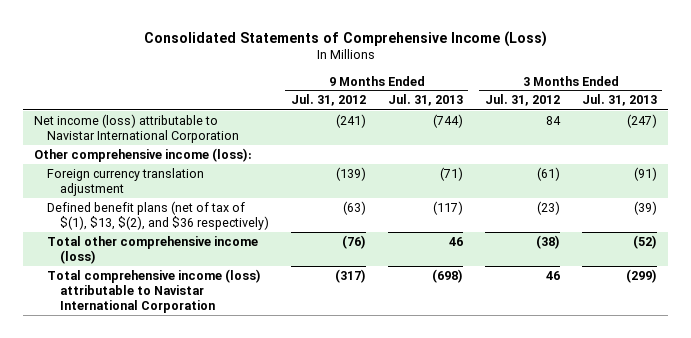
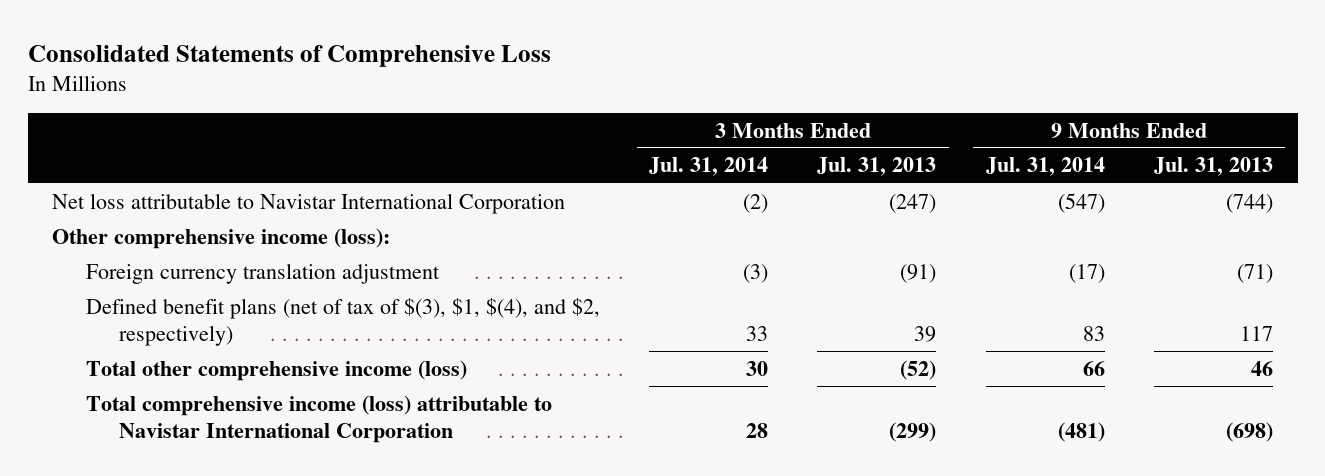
[143,30,547,47] Consolidated Statements of Comprehensive Income (Loss) -> [27,44,551,67] Consolidated Statements of Comprehensive Loss
[290,94,366,107] Jul. 31, 2012 -> none
[484,94,560,107] Jul. 31, 2012 -> none
none -> [649,157,769,177] Jul. 31, 2014
none -> [985,157,1105,177] Jul. 31, 2014
[34,113,240,143] Net income (loss) attributable to Navistar International Corporation -> [52,192,566,214] Net loss attributable to Navistar International Corporation
[47,200,270,230] Defined benefit plans (net of tax of $(1), $13, $(2), and $36 respectively) -> [85,297,600,347] Defined benefit plans (net of tax of $(3), $1, $(4), and $2, respectively)
[432,200,463,215] (117) -> [1239,326,1273,342] 117
[633,200,657,215] (39) -> [914,326,937,343] 39

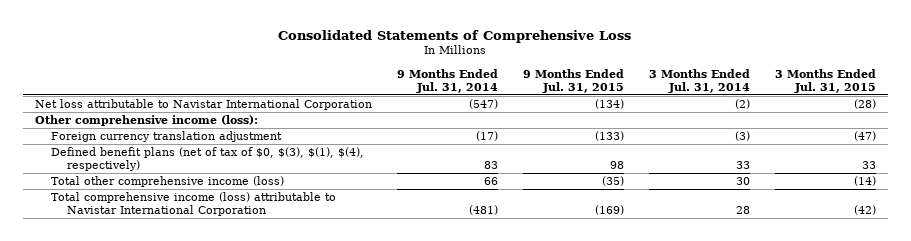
[817,157,937,177] Jul. 31, 2013 -> none
[1153,157,1273,177] Jul. 31, 2013 -> none
none -> [522,68,624,93] 9 Months Ended Jul. 31, 2015
none -> [774,68,876,93] 3 Months Ended Jul. 31, 2015
[85,297,600,347] Defined benefit plans (net of tax of $(3), $1, $(4), and $2, respectively) -> [51,147,365,172] Defined benefit plans (net of tax of $0, $(3), $(1), $(4), respectively)

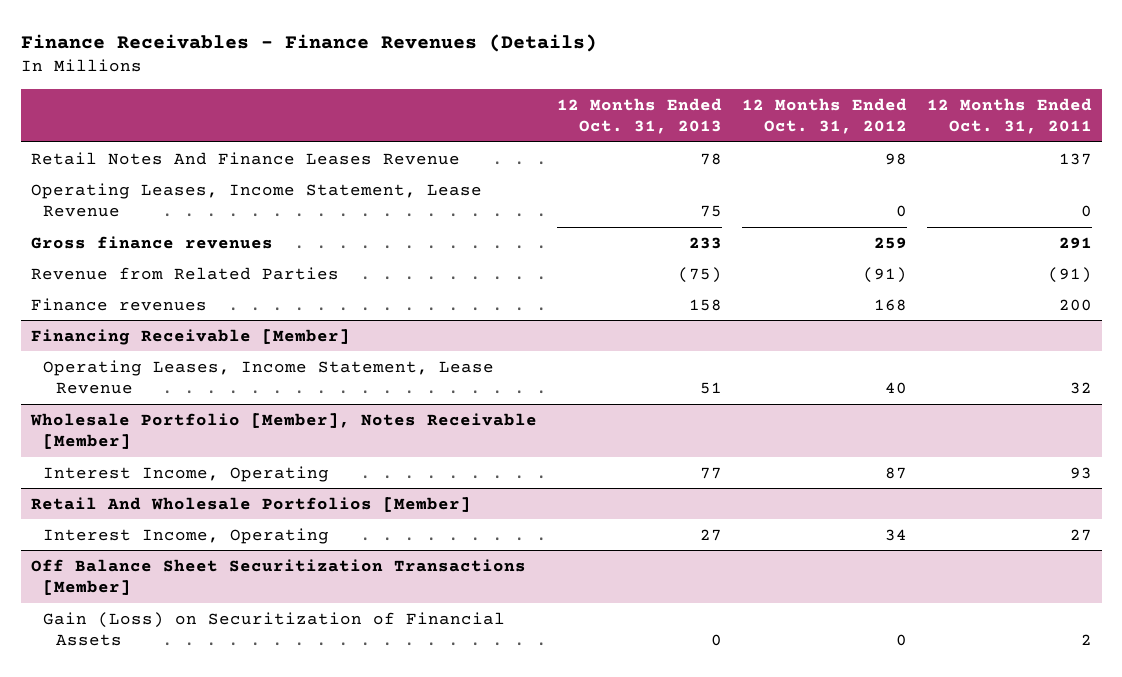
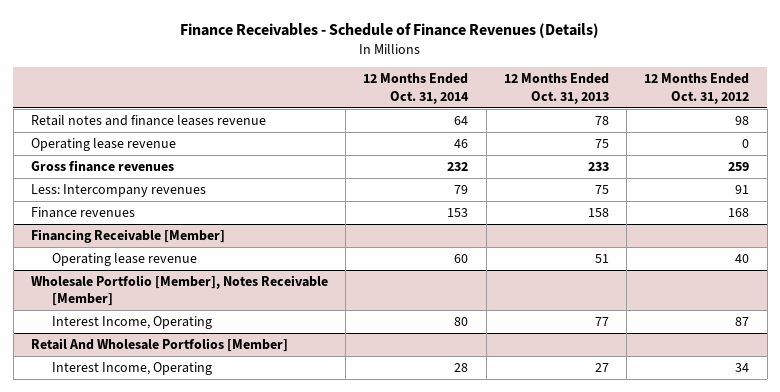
[20,33,597,52] Finance Receivables - Finance Revenues (Details) -> [180,22,600,38] Finance Receivables - Schedule of Finance Revenues (Details)
[926,97,1092,135] 12 Months Ended Oct. 31, 2011 -> none
none -> [363,73,470,104] 12 Months Ended Oct. 31, 2014
[30,151,460,165] Retail Notes And Finance Leases Revenue -> [31,115,267,127] Retail notes and finance leases revenue
[30,182,482,218] Operating Leases, Income Statement, Lease Revenue -> [31,138,177,152] Operating lease revenue
[30,266,339,280] Revenue from Related Parties -> none
none -> [31,184,207,198] Less: Intercompany revenues
[43,359,495,395] Operating Leases, Income Statement, Lease Revenue -> [51,253,197,267] Operating lease revenue
[30,558,526,596] Off Balance Sheet Securitization Transactions [Member] -> none
[43,611,506,647] Gain (Loss) on Securitization of Financial Assets -> none

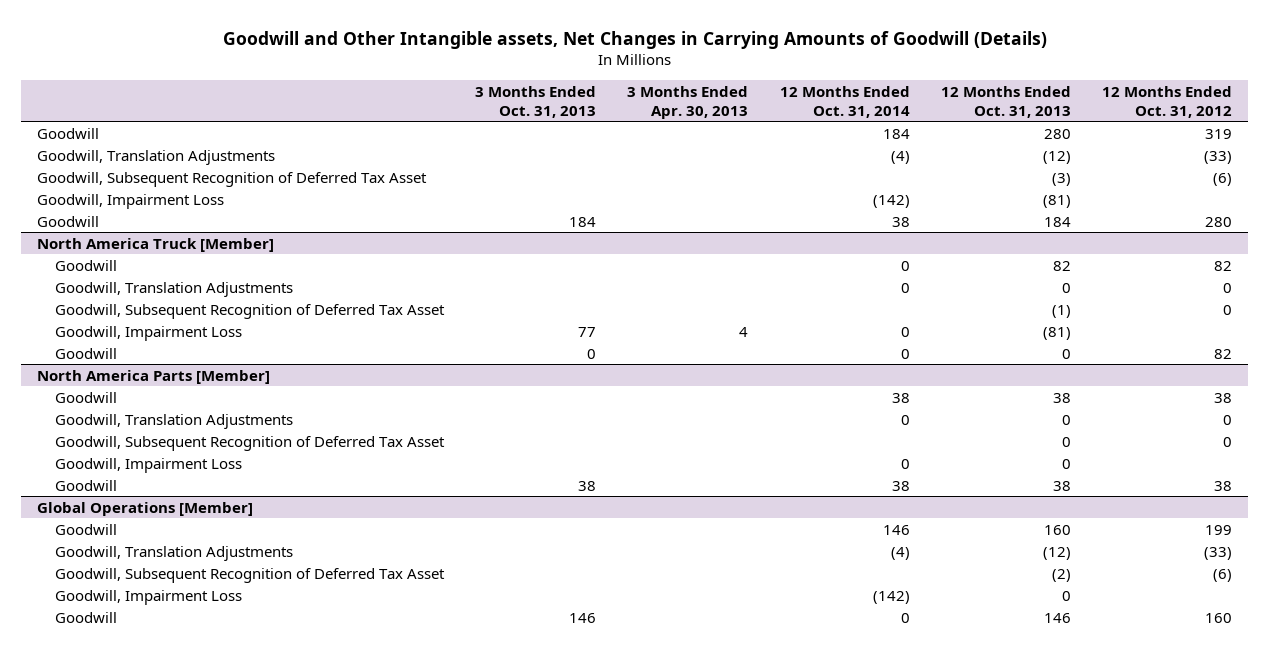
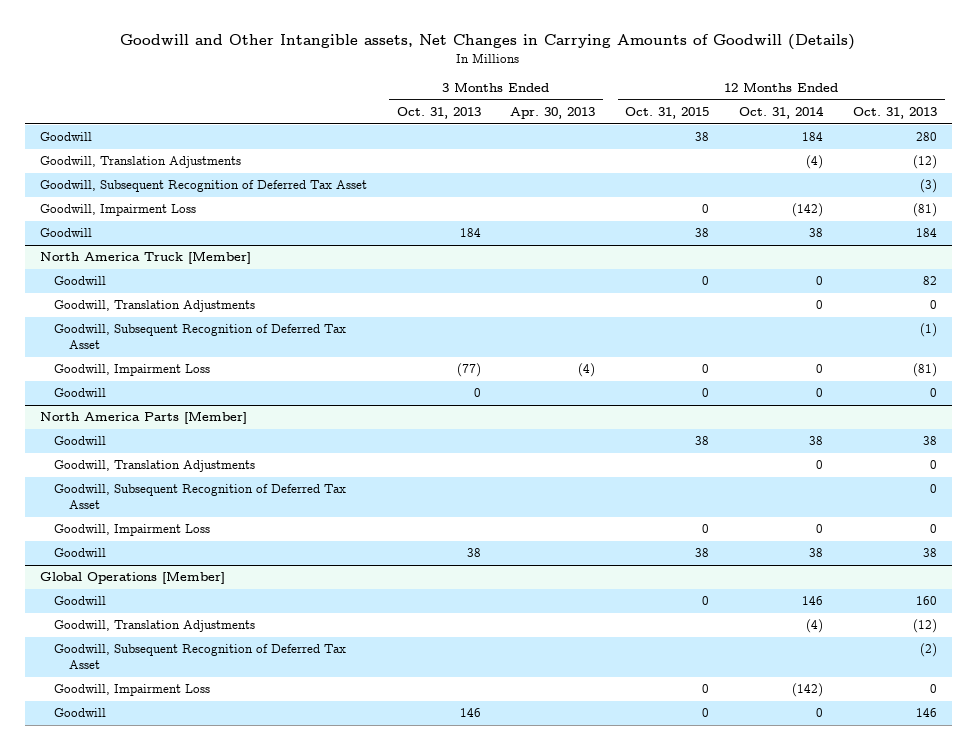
[1102,86,1233,118] 12 Months Ended Oct. 31, 2012 -> none
none -> [625,107,710,120] Oct. 31, 2015
[577,326,596,337] 77 -> [456,363,481,378] (77)
[739,326,749,337] 4 -> [578,363,596,378] (4)

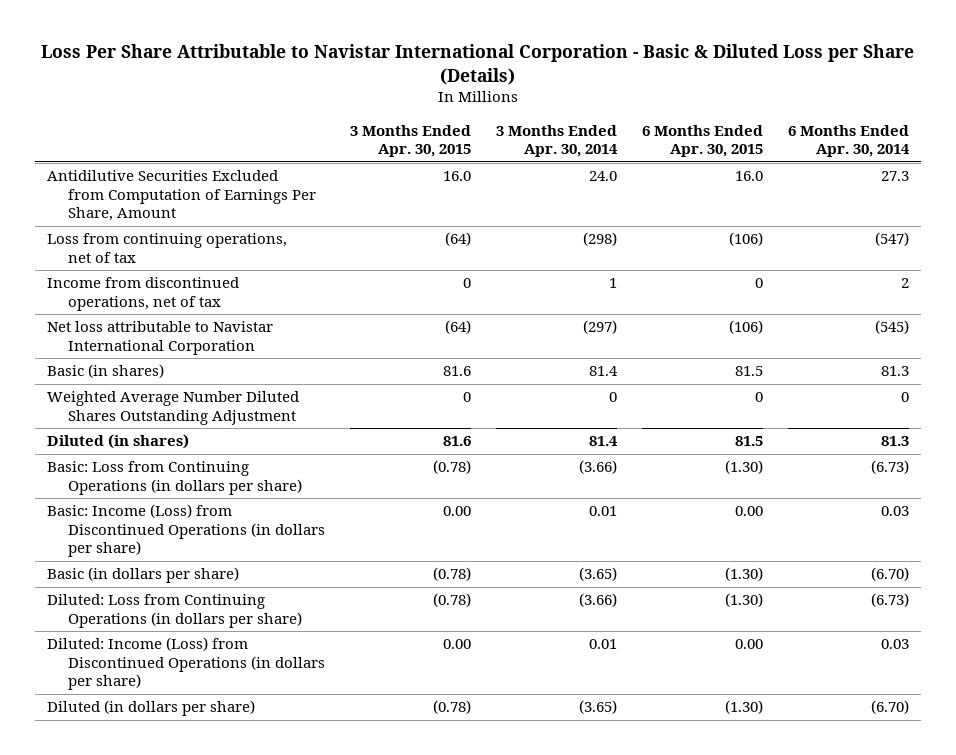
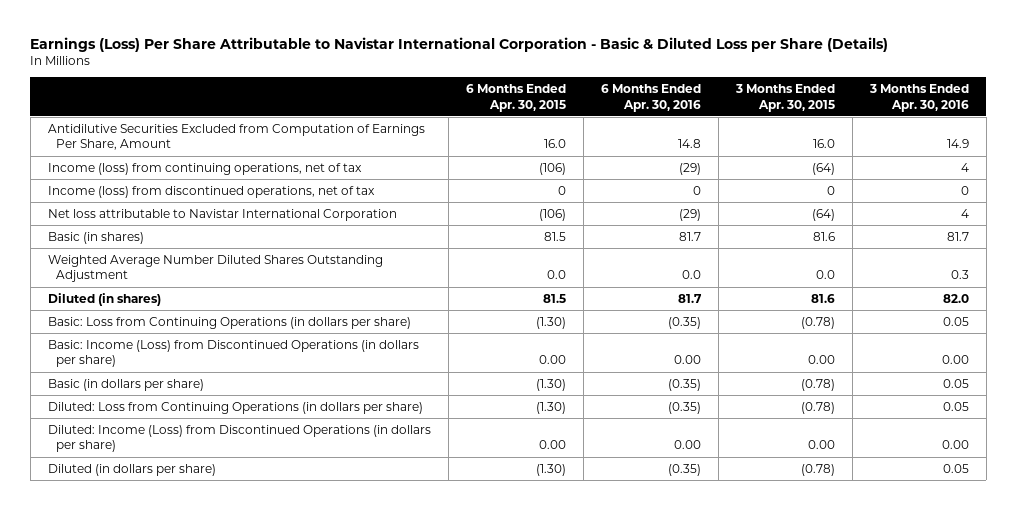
[40,44,914,85] Loss Per Share Attributable to Navistar International Corporation - Basic & Diluted Loss per Share (Details) -> [30,36,889,52] Earnings (Loss) Per Share Attributable to Navistar International Corporation - Basic & Diluted Loss per Share (Details)
[496,124,619,158] 3 Months Ended Apr. 30, 2014 -> none
[787,124,910,158] 6 Months Ended Apr. 30, 2014 -> none
none -> [600,84,701,112] 6 Months Ended Apr. 30, 2016
none -> [868,84,969,112] 3 Months Ended Apr. 30, 2016
[47,233,288,263] Loss from continuing operations, net of tax -> [47,162,362,175] Income (loss) from continuing operations, net of tax
[47,277,240,311] Income from discontinued operations, net of tax -> [47,185,375,198] Income (loss) from discontinued operations, net of tax
[463,392,472,403] 0 -> [815,270,835,280] 0.0
[754,392,763,403] 0 -> [546,270,566,280] 0.0

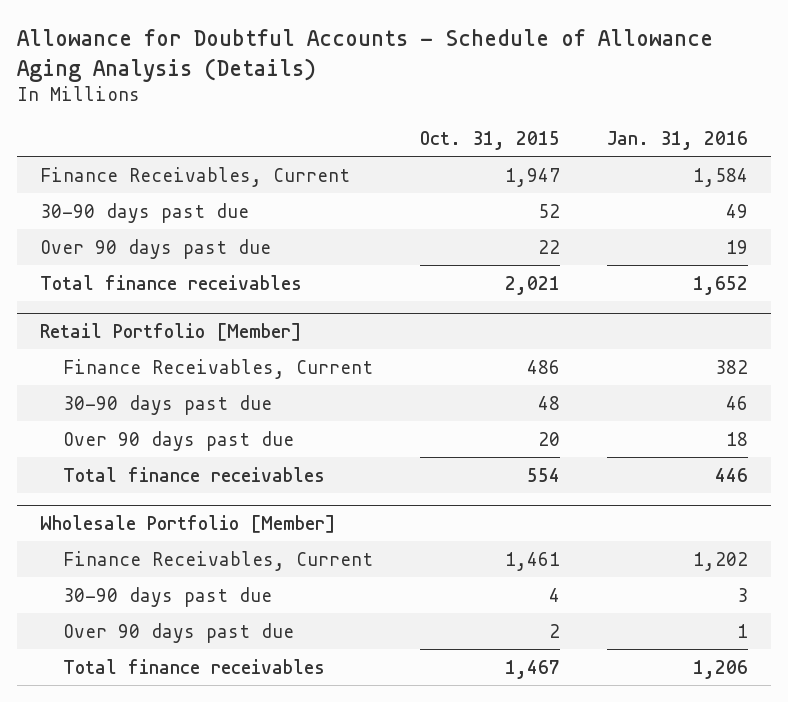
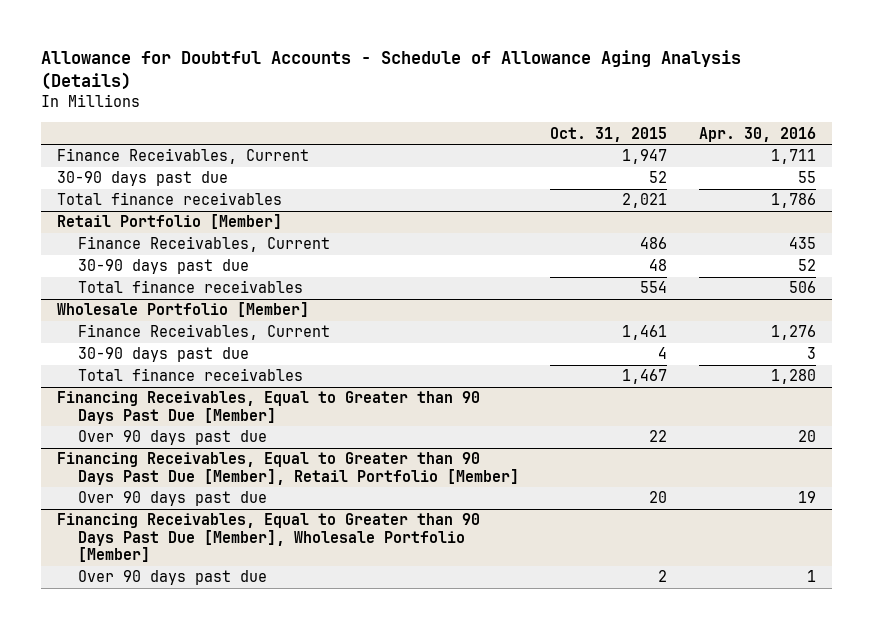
[606,130,748,150] Jan. 31, 2016 -> none
none -> [699,126,817,142] Apr. 30, 2016
[40,238,272,259] Over 90 days past due -> none
[63,430,295,451] Over 90 days past due -> none
[63,622,295,643] Over 90 days past due -> none
none -> [57,391,481,424] Financing Receivables, Equal to Greater than 90 Days Past Due [Member]
none -> [77,430,267,446] Over 90 days past due
none -> [57,452,519,485] Financing Receivables, Equal to Greater than 90 Days Past Due [Member], Retail Portfolio [Member]
none -> [77,491,267,507] Over 90 days past due
none -> [57,513,481,563] Financing Receivables, Equal to Greater than 90 Days Past Due [Member], Wholesale Portfolio [Member]
none -> [77,570,267,586] Over 90 days past due

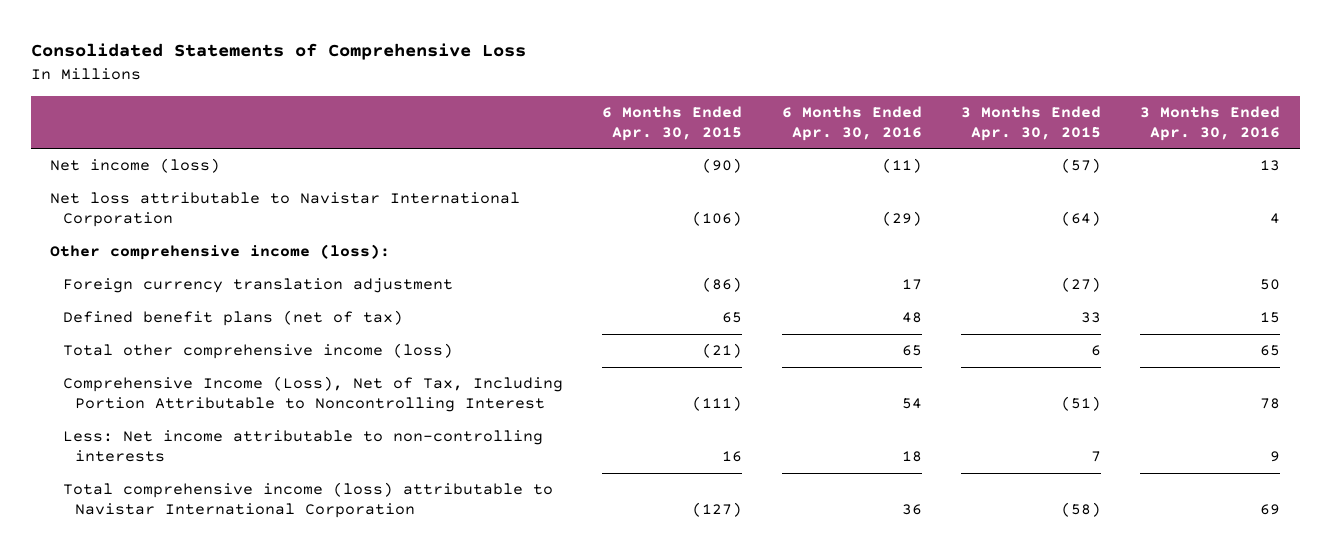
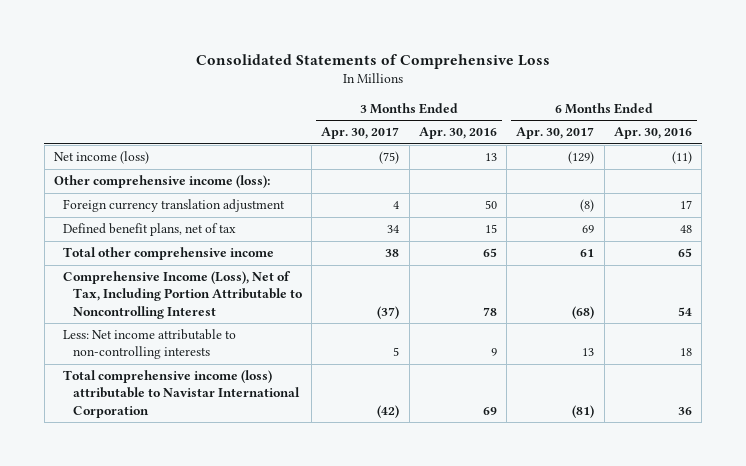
[602,105,743,141] 6 Months Ended Apr. 30, 2015 -> none
[960,105,1101,141] 3 Months Ended Apr. 30, 2015 -> none
none -> [321,127,400,140] Apr. 30, 2017
none -> [516,127,595,140] Apr. 30, 2017
[50,192,521,228] Net loss attributable to Navistar International Corporation -> none
[62,310,403,327] Defined benefit plans (net of tax) -> [63,223,237,237] Defined benefit plans, net of tax
[62,343,453,360] Total other comprehensive income (loss) -> [63,247,275,261] Total other comprehensive income

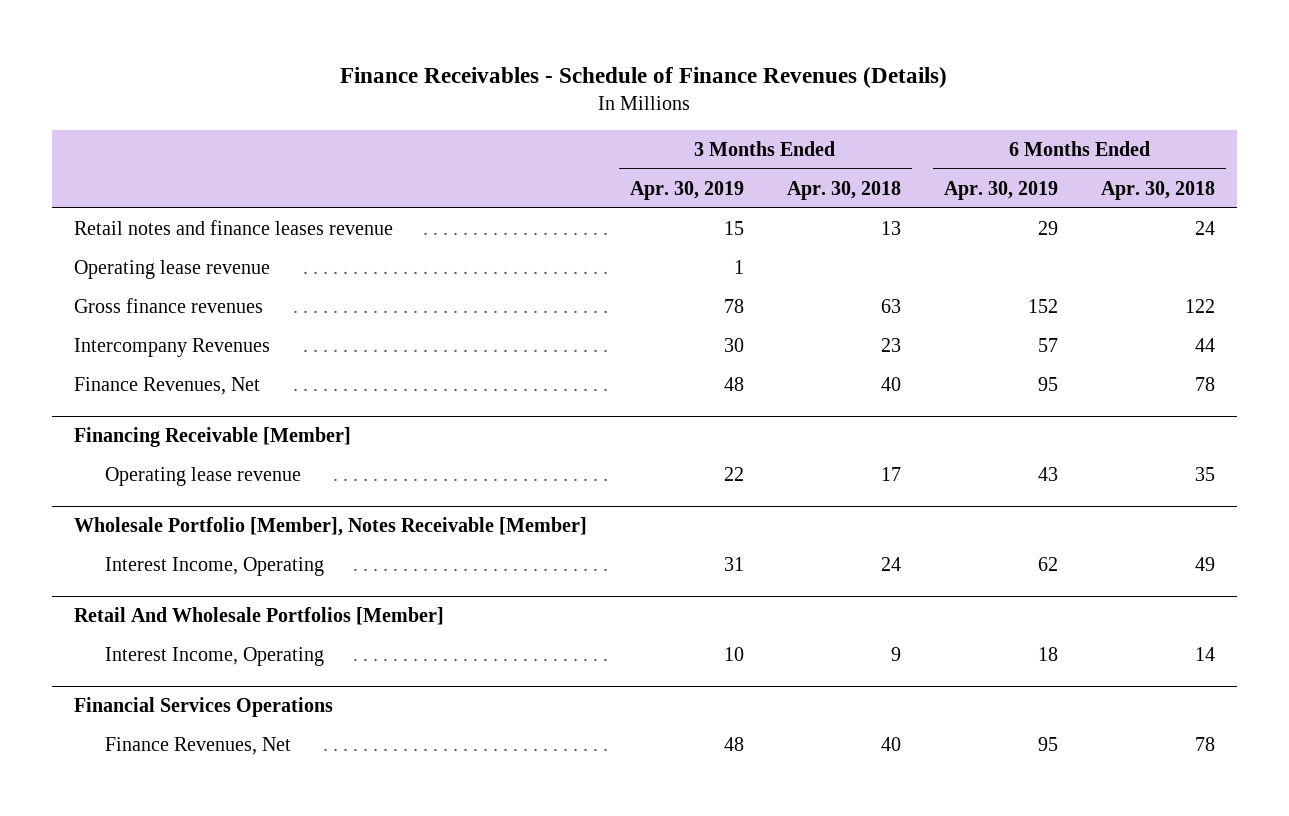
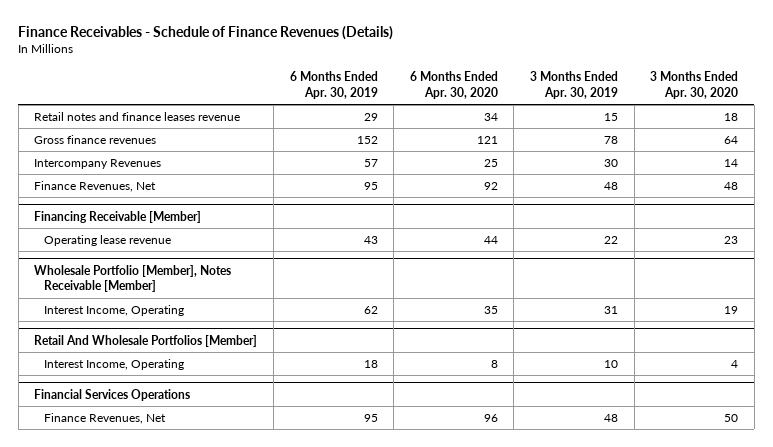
[786,180,901,200] Apr. 30, 2018 -> none
[1101,180,1216,200] Apr. 30, 2018 -> none
none -> [409,71,498,100] 6 Months Ended Apr. 30, 2020
none -> [650,71,739,100] 3 Months Ended Apr. 30, 2020
[73,259,270,279] Operating lease revenue -> none

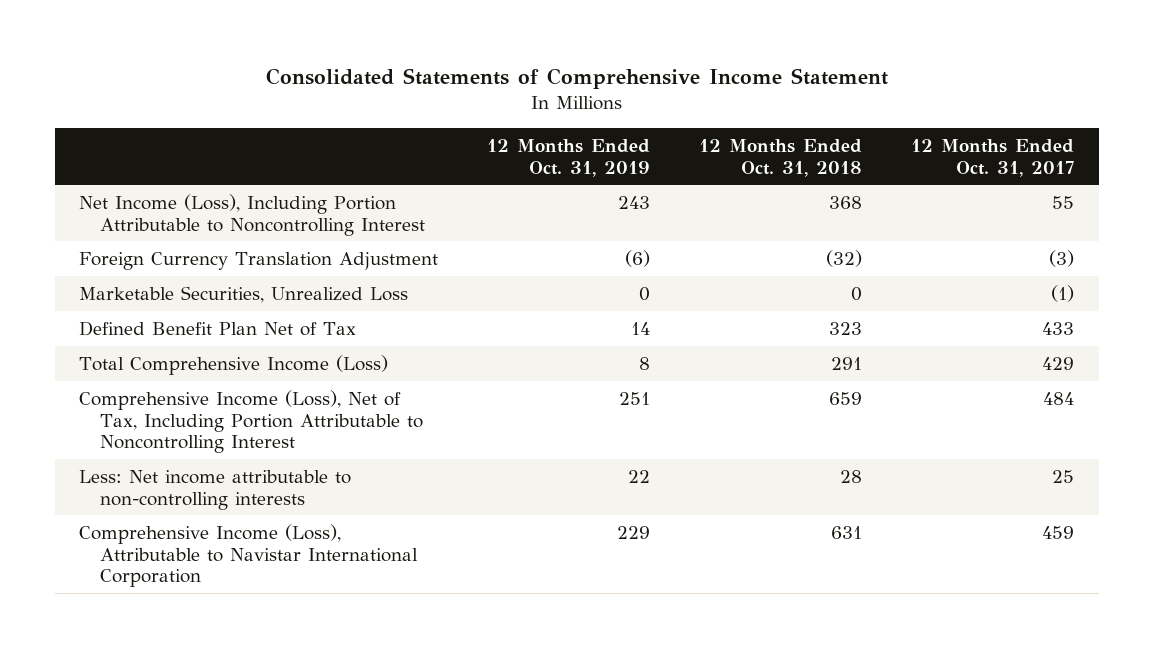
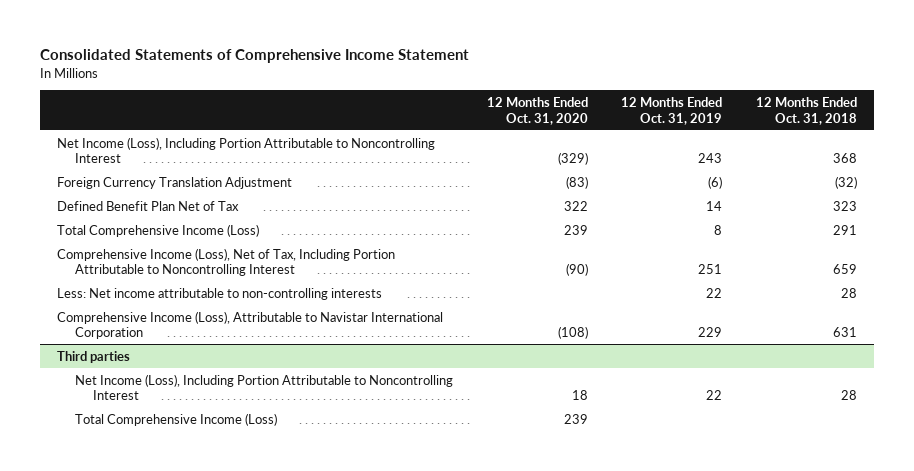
[911,138,1075,177] 12 Months Ended Oct. 31, 2017 -> none
none -> [486,96,588,125] 12 Months Ended Oct. 31, 2020
[79,285,409,303] Marketable Securities, Unrealized Loss -> none
none -> [57,350,131,363] Third parties
none -> [74,373,453,401] Net Income (Loss), Including Portion Attributable to Noncontrolling Interest
none -> [74,412,277,426] Total Comprehensive Income (Loss)

